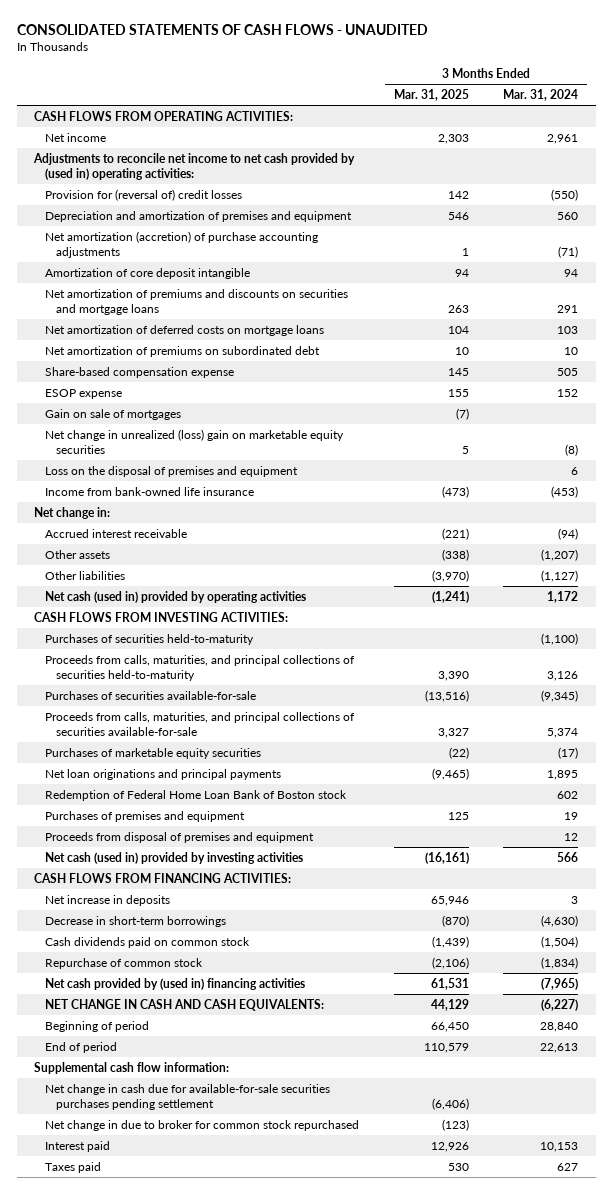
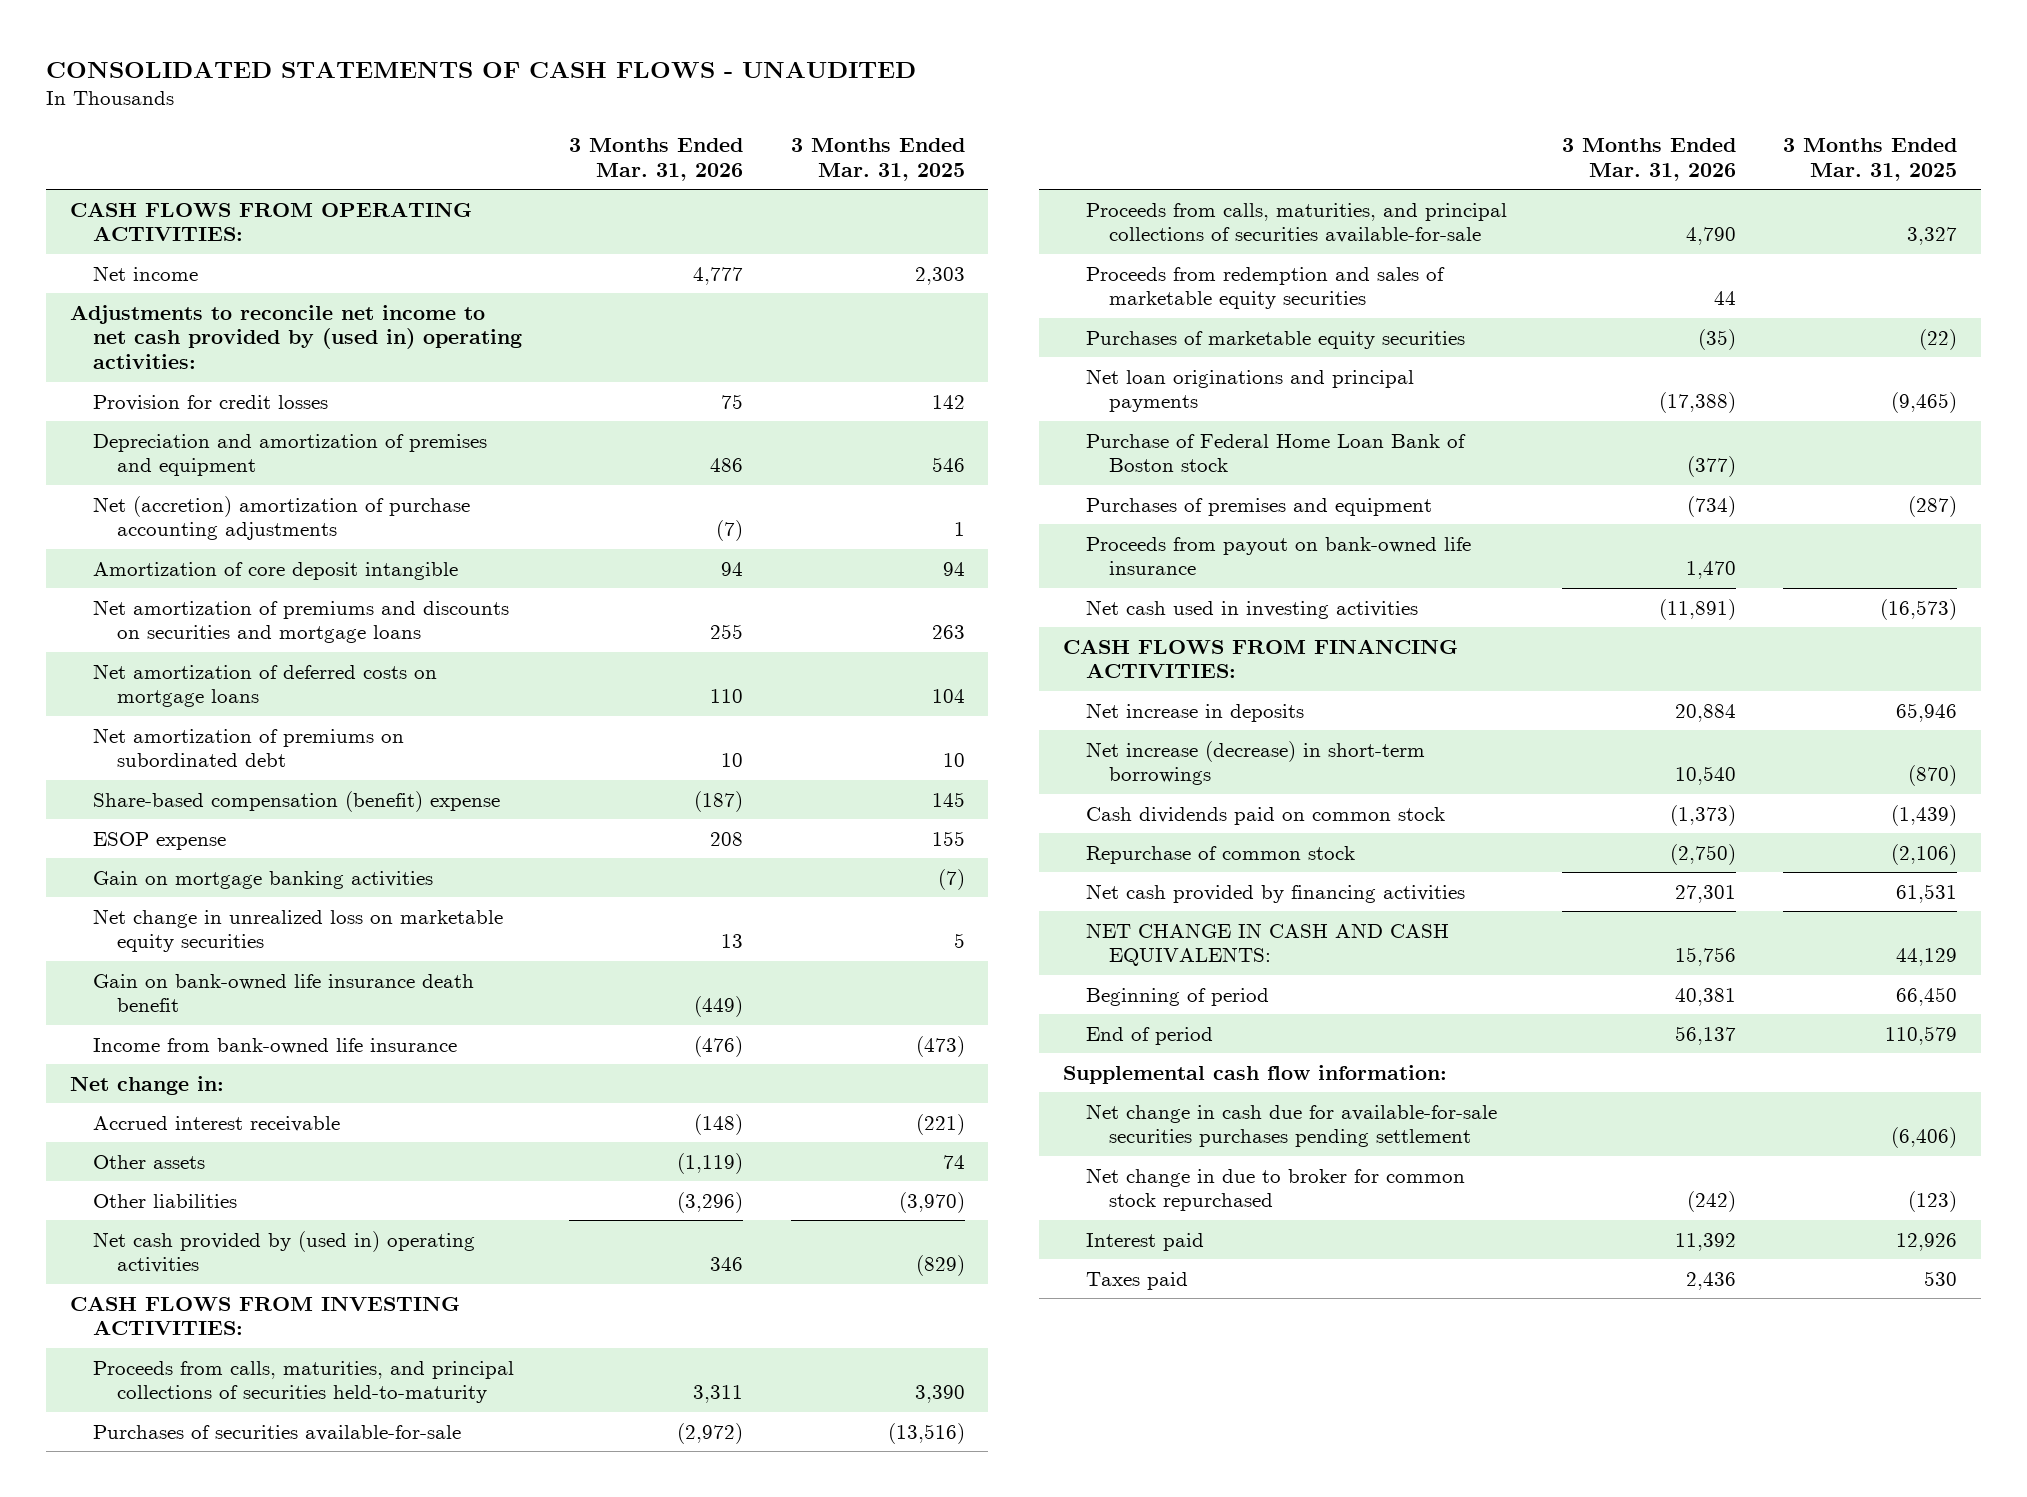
[503,89,579,102] Mar. 31, 2024 -> none
none -> [569,138,744,181] 3 Months Ended Mar. 31, 2026
[44,188,242,201] Provision for (reversal of) credit losses -> [93,394,329,411] Provision for credit losses
[44,230,318,259] Net amortization (accretion) of purchase accounting adjustments -> [93,495,471,541] Net (accretion) amortization of purchase accounting adjustments
[44,366,234,378] Share-based compensation expense -> [93,790,501,812] Share-based compensation (benefit) expense
[44,465,298,477] Loss on the disposal of premises and equipment -> none
[44,408,181,420] Gain on sale of mortgages -> [93,870,434,889] Gain on mortgage banking activities
[44,428,344,455] Net change in unrealized (loss) gain on marketable equity securities -> [93,908,504,953] Net change in unrealized loss on marketable equity securities
none -> [93,973,475,1013] Gain on bank-owned life insurance death benefit
[441,548,469,561] (338) -> [942,1154,965,1169] 74
[44,590,306,603] Net cash (used in) provided by operating activities -> [93,1230,476,1274] Net cash provided by (used in) operating activities
[431,590,469,603] (1,241) -> [915,1255,965,1277] (829)
[44,633,254,645] Purchases of securities held-to-maturity -> none
none -> [1085,266,1445,310] Proceeds from redemption and sales of marketable equity securities
[44,831,314,843] Proceeds from disposal of premises and equipment -> none
[44,789,347,801] Redemption of Federal Home Loan Bank of Boston stock -> [1085,433,1466,473] Purchase of Federal Home Loan Bank of Boston stock
[447,811,469,820] 125 -> [1908,495,1958,517] (287)
none -> [1085,536,1471,576] Proceeds from payout on bank-owned life insurance
[44,851,303,864] Net cash (used in) provided by investing activities -> [1085,599,1418,619] Net cash used in investing activities
[424,851,469,864] (16,161) -> [1880,598,1958,620] (16,573)
[44,915,226,927] Decrease in short-term borrowings -> [1085,740,1425,786] Net increase (decrease) in short-term borrowings
[44,977,305,990] Net cash provided by (used in) financing activities -> [1085,883,1465,903] Net cash provided by financing activities

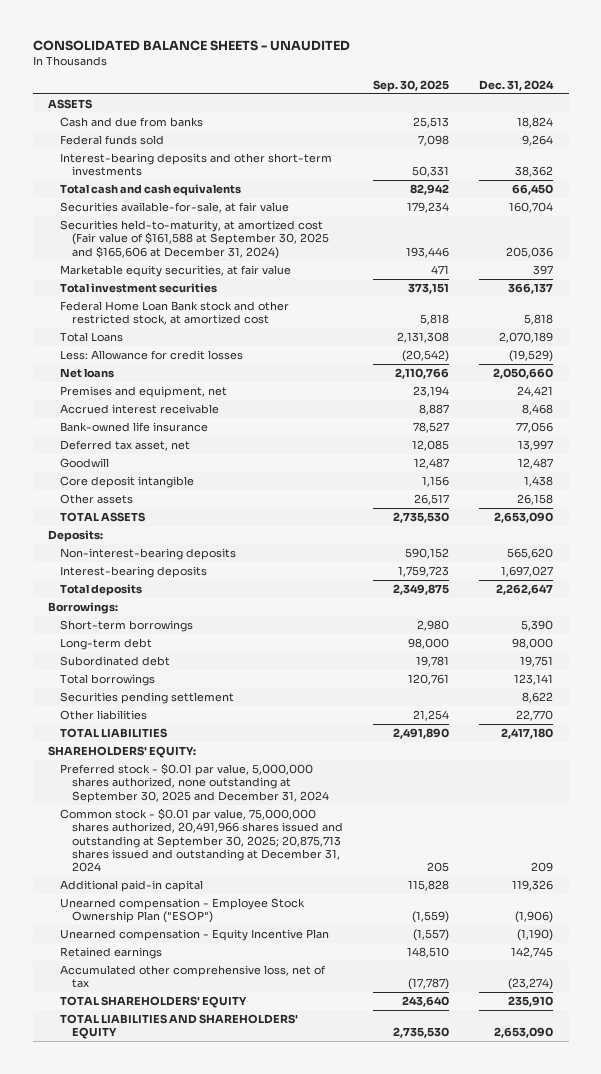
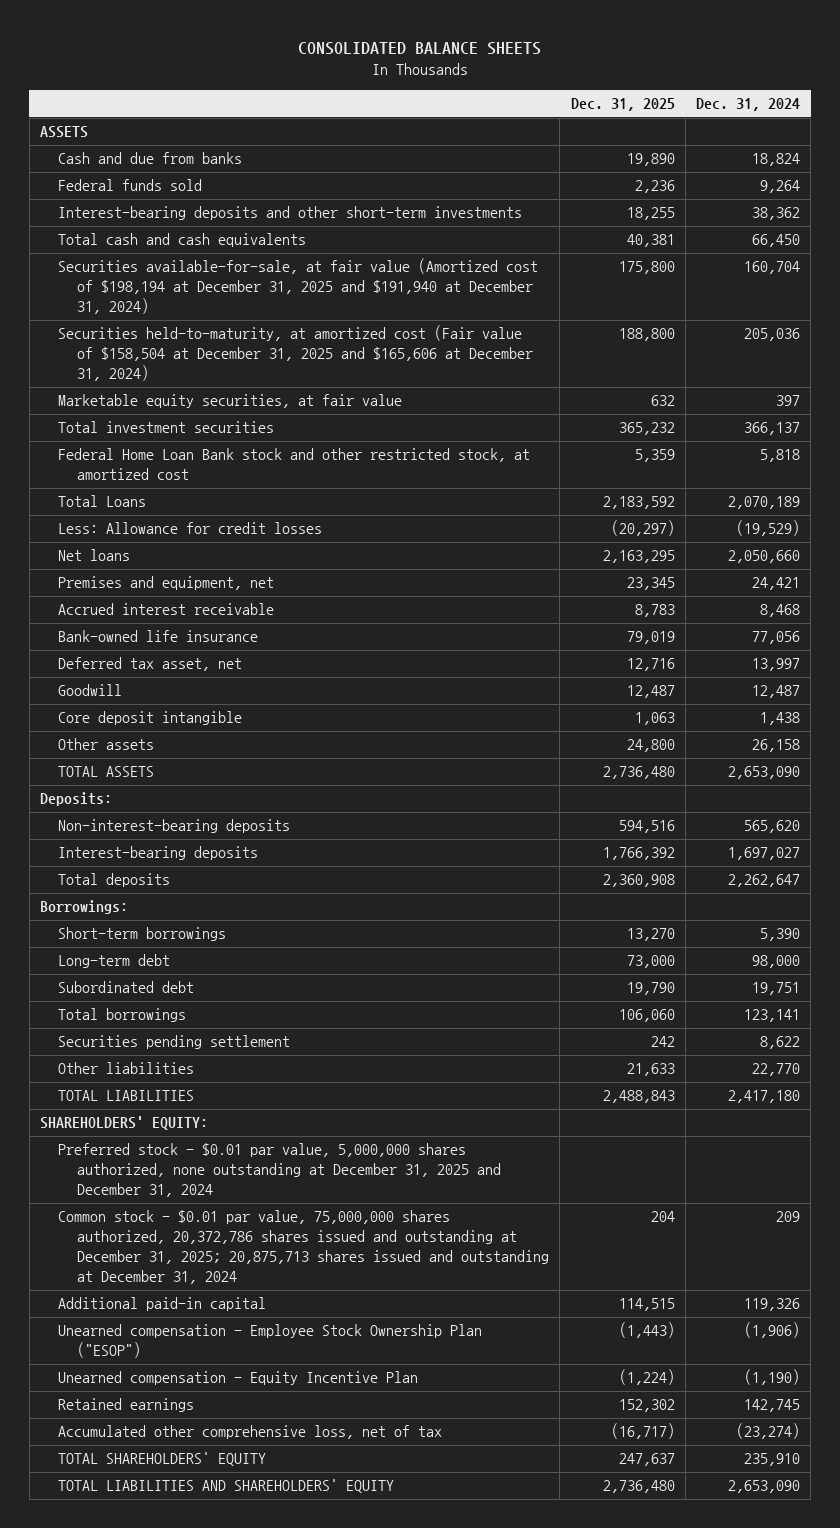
[32,39,350,51] CONSOLIDATED BALANCE SHEETS - UNAUDITED -> [297,42,541,56] CONSOLIDATED BALANCE SHEETS
[373,79,450,92] Sep. 30, 2025 -> none
none -> [570,98,675,112] Dec. 31, 2025
[59,201,289,213] Securities available-for-sale, at fair value -> [58,258,539,315] Securities available-for-sale, at fair value (Amortized cost of $198,194 at December 31, 2025 and $191,940 at December 31, 2024)
[59,219,329,259] Securities held-to-maturity, at amortized cost (Fair value of $161,588 at September 30, 2025 and $165,606 at December 31, 2024) -> [58,325,534,382] Securities held-to-maturity, at amortized cost (Fair value of $158,504 at December 31, 2025 and $165,606 at December 31, 2024)
[59,762,329,803] Preferred stock - $0.01 par value, 5,000,000 shares authorized, none outstanding at September 30, 2025 and December 31, 2024 -> [58,1143,502,1198] Preferred stock - $0.01 par value, 5,000,000 shares authorized, none outstanding at December 31, 2025 and December 31, 2024
[59,807,343,873] Common stock - $0.01 par value, 75,000,000 shares authorized, 20,491,966 shares issued and outstanding at September 30, 2025; 20,875,713 shares issued and outstanding at December 31, 2024 -> [58,1210,550,1285] Common stock - $0.01 par value, 75,000,000 shares authorized, 20,372,786 shares issued and outstanding at December 31, 2025; 20,875,713 shares issued and outstanding at December 31, 2024

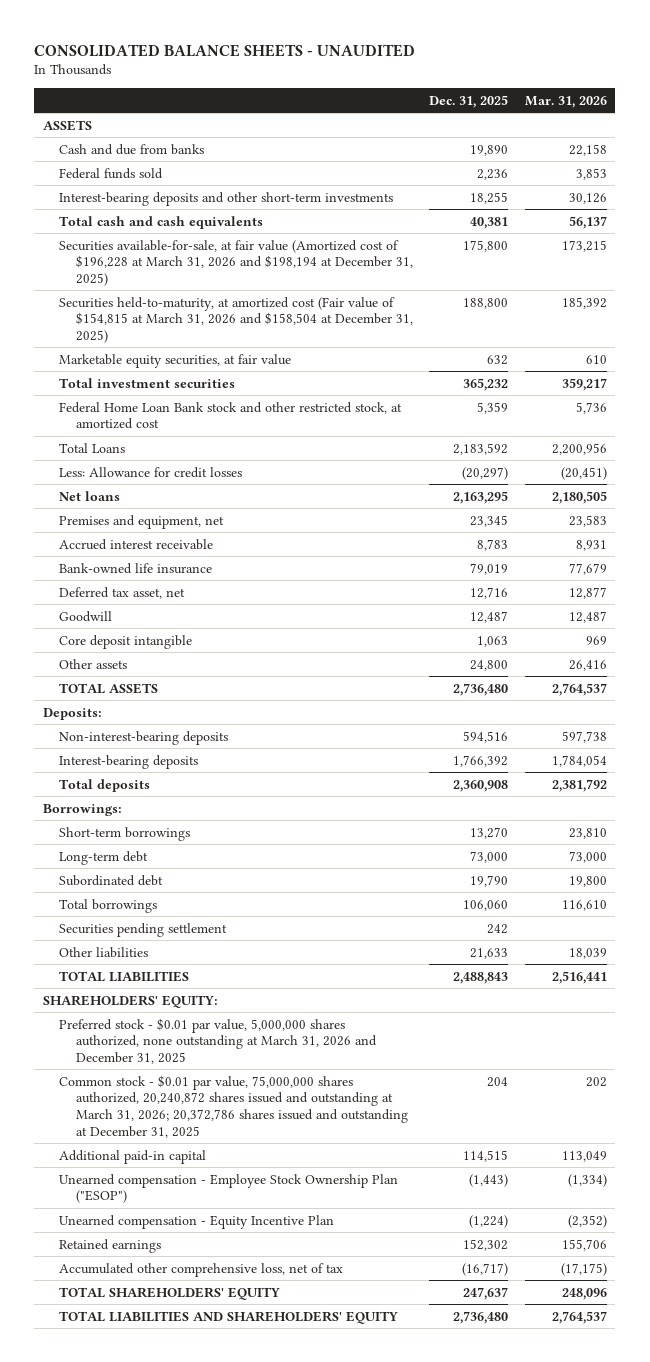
[297,42,541,56] CONSOLIDATED BALANCE SHEETS -> [34,43,416,57] CONSOLIDATED BALANCE SHEETS - UNAUDITED
[695,98,800,112] Dec. 31, 2024 -> none
none -> [525,95,608,108] Mar. 31, 2026
[58,258,539,315] Securities available-for-sale, at fair value (Amortized cost of $198,194 at December 31, 2025 and $191,940 at December 31, 2024) -> [59,239,413,286] Securities available-for-sale, at fair value (Amortized cost of $196,228 at March 31, 2026 and $198,194 at December 31, 2025)
[58,325,534,382] Securities held-to-maturity, at amortized cost (Fair value of $158,504 at December 31, 2025 and $165,606 at December 31, 2024) -> [59,296,413,343] Securities held-to-maturity, at amortized cost (Fair value of $154,815 at March 31, 2026 and $158,504 at December 31, 2025)
[58,1143,502,1198] Preferred stock - $0.01 par value, 5,000,000 shares authorized, none outstanding at December 31, 2025 and December 31, 2024 -> [59,1017,377,1064] Preferred stock - $0.01 par value, 5,000,000 shares authorized, none outstanding at March 31, 2026 and December 31, 2025
[58,1210,550,1285] Common stock - $0.01 par value, 75,000,000 shares authorized, 20,372,786 shares issued and outstanding at December 31, 2025; 20,875,713 shares issued and outstanding at December 31, 2024 -> [59,1074,408,1138] Common stock - $0.01 par value, 75,000,000 shares authorized, 20,240,872 shares issued and outstanding at March 31, 2026; 20,372,786 shares issued and outstanding at December 31, 2025

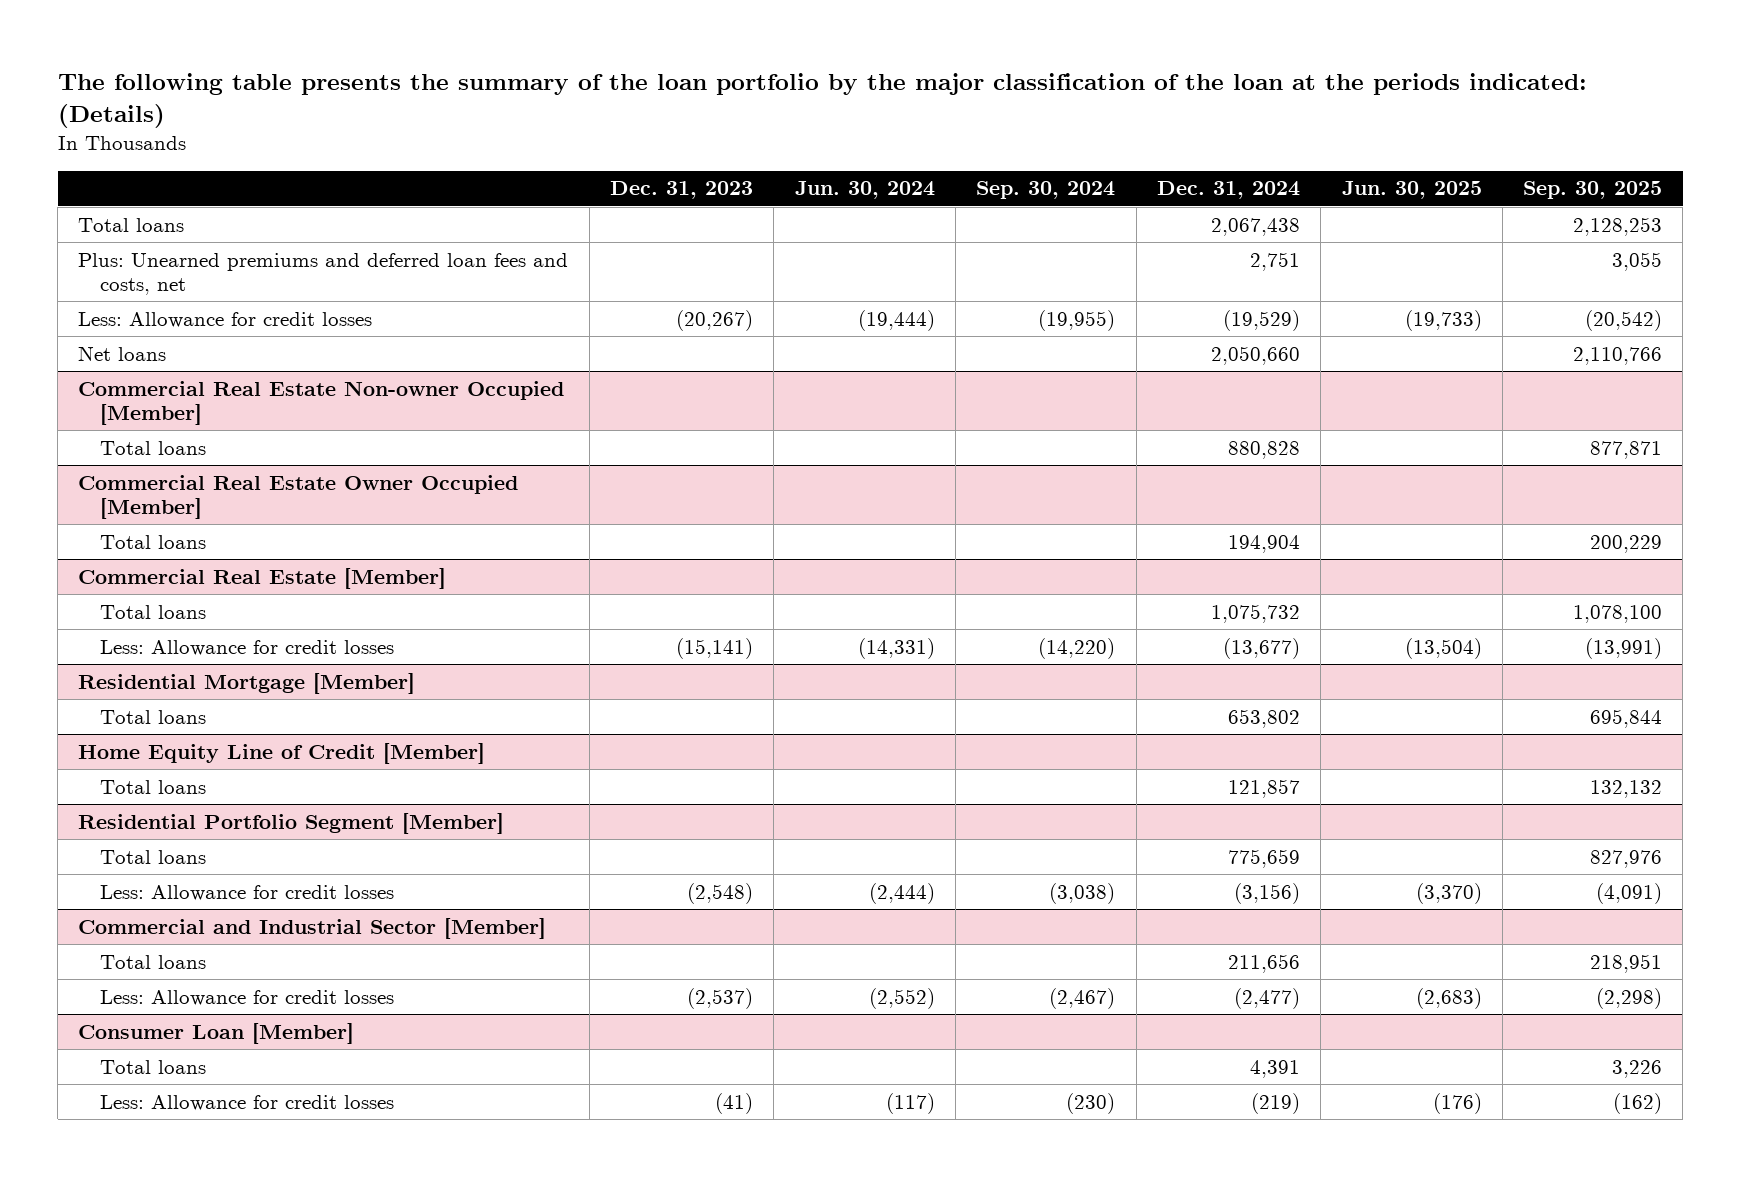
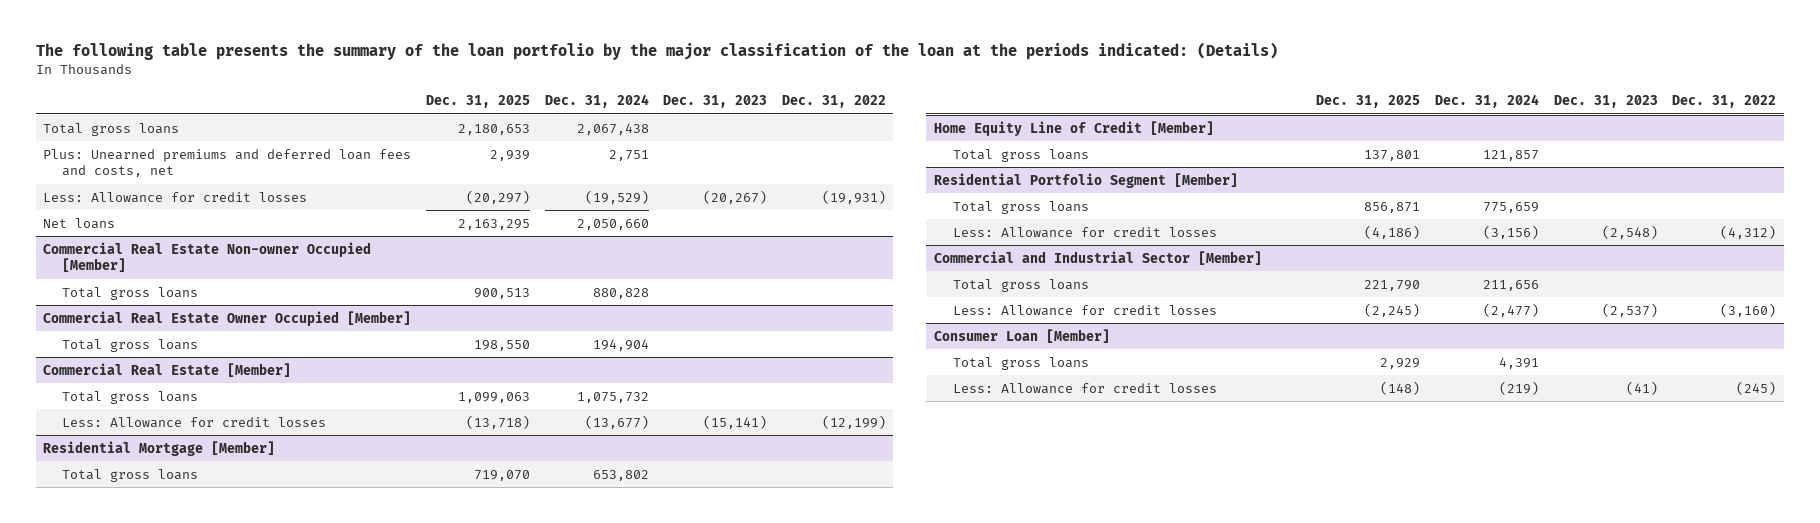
[794,181,935,200] Jun. 30, 2024 -> none
[976,181,1116,200] Sep. 30, 2024 -> none
[1341,181,1482,200] Jun. 30, 2025 -> none
[1523,181,1663,200] Sep. 30, 2025 -> none
none -> [425,94,530,108] Dec. 31, 2025
none -> [782,94,887,108] Dec. 31, 2022
[78,217,185,232] Total loans -> [43,122,180,136] Total gross loans
[100,440,207,455] Total loans -> [62,286,199,300] Total gross loans
[100,534,207,549] Total loans -> [62,338,199,352] Total gross loans
[100,604,207,619] Total loans -> [62,390,199,404] Total gross loans
[100,709,207,724] Total loans -> [62,468,199,482] Total gross loans
[100,779,207,794] Total loans -> [952,148,1089,162] Total gross loans
[100,849,207,864] Total loans -> [952,200,1089,214] Total gross loans
[100,954,207,969] Total loans -> [952,278,1089,292] Total gross loans
[100,1059,207,1074] Total loans -> [952,356,1089,370] Total gross loans

